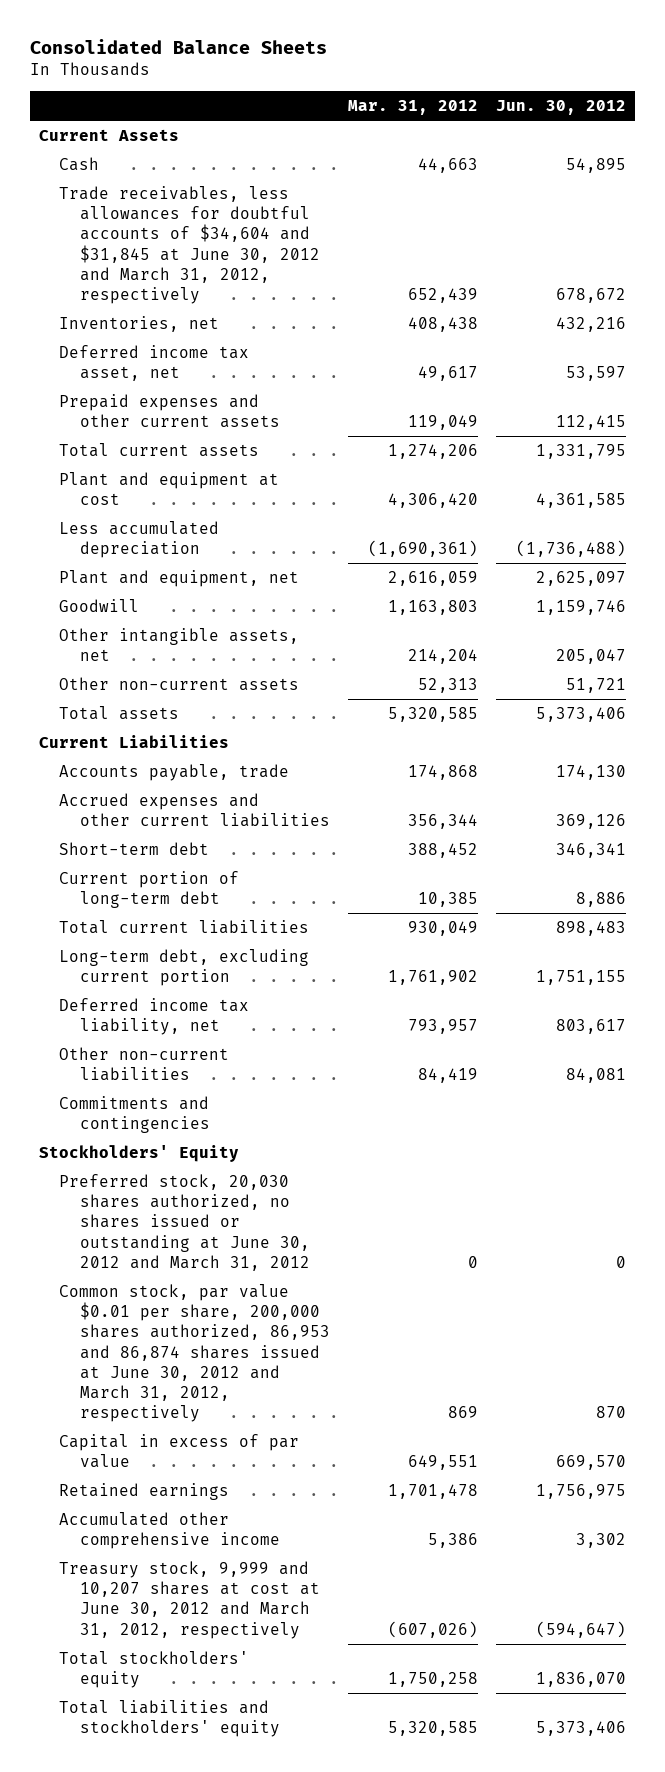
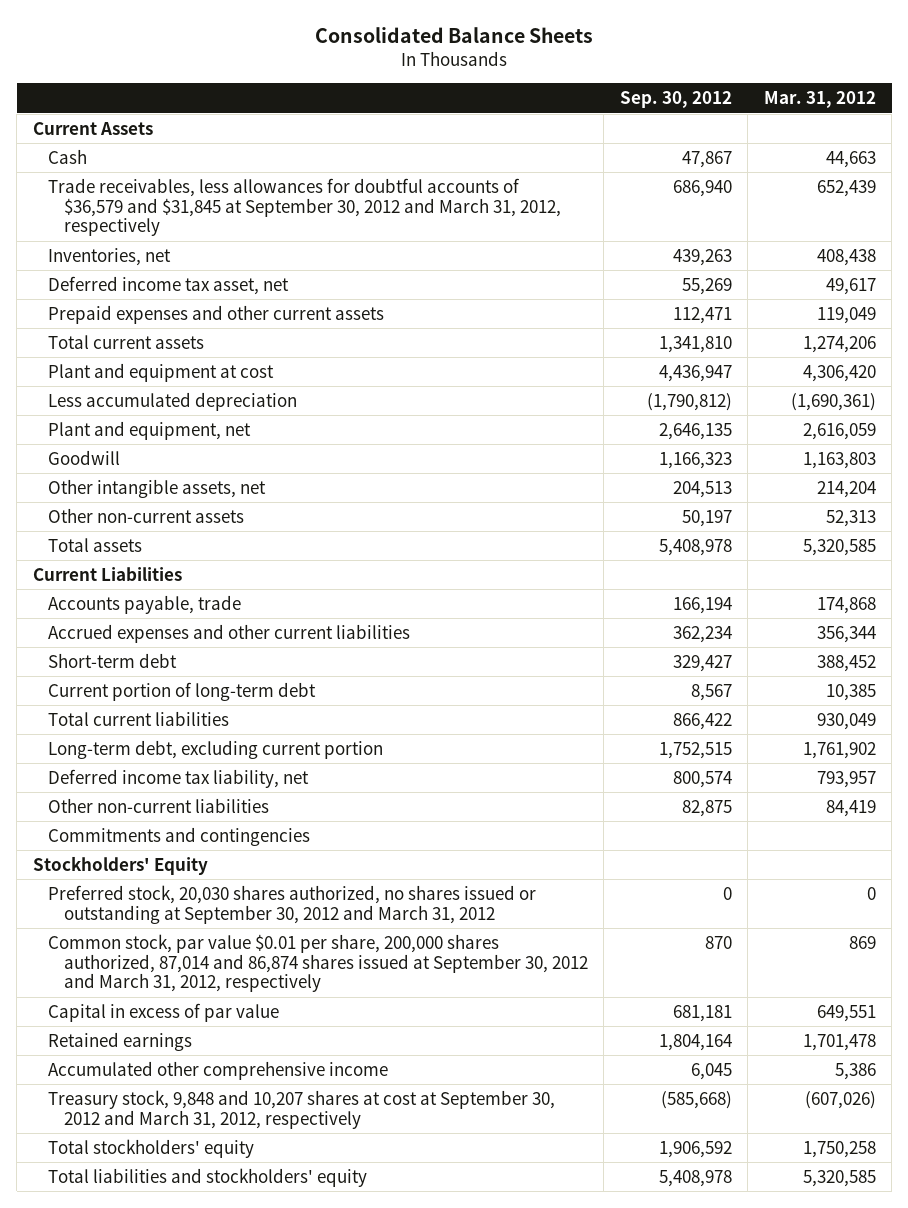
[495,99,626,115] Jun. 30, 2012 -> none
none -> [619,91,732,109] Sep. 30, 2012
[59,186,321,304] Trade receivables, less allowances for doubtful accounts of $34,604 and $31,845 at June 30, 2012 and March 31, 2012, respectively -> [48,177,561,237] Trade receivables, less allowances for doubtful accounts of $36,579 and $31,845 at September 30, 2012 and March 31, 2012, respectively
[59,1174,311,1271] Preferred stock, 20,030 shares authorized, no shares issued or outstanding at June 30, 2012 and March 31, 2012 -> [48,884,537,924] Preferred stock, 20,030 shares authorized, no shares issued or outstanding at September 30, 2012 and March 31, 2012
[59,1284,331,1423] Common stock, par value $0.01 per share, 200,000 shares authorized, 86,953 and 86,874 shares issued at June 30, 2012 and March 31, 2012, respectively -> [48,933,588,993] Common stock, par value $0.01 per share, 200,000 shares authorized, 87,014 and 86,874 shares issued at September 30, 2012 and March 31, 2012, respectively
[59,1561,321,1639] Treasury stock, 9,999 and 10,207 shares at cost at June 30, 2012 and March 31, 2012, respectively -> [48,1089,556,1129] Treasury stock, 9,848 and 10,207 shares at cost at September 30, 2012 and March 31, 2012, respectively

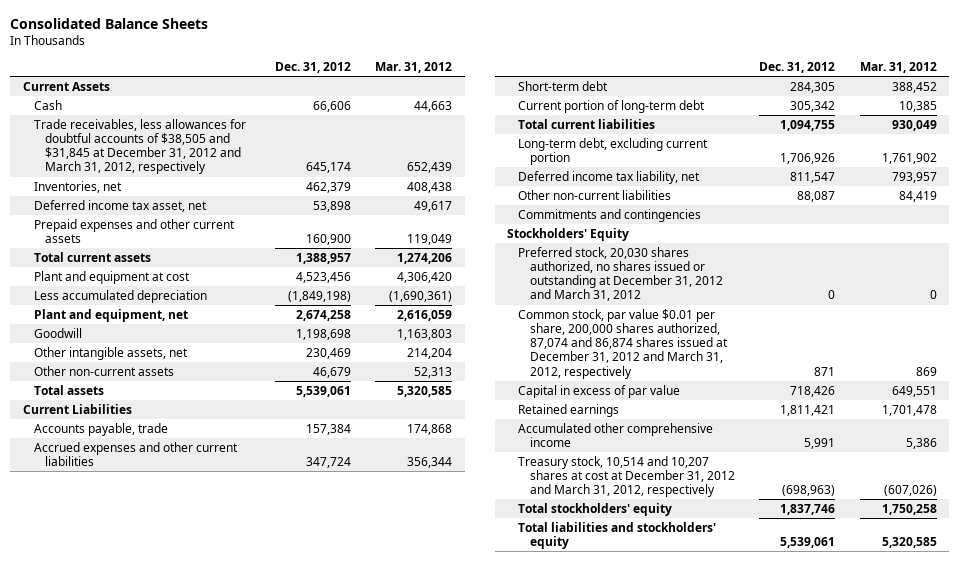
[619,91,732,109] Sep. 30, 2012 -> none
none -> [274,61,351,73] Dec. 31, 2012
[48,177,561,237] Trade receivables, less allowances for doubtful accounts of $36,579 and $31,845 at September 30, 2012 and March 31, 2012, respectively -> [33,118,246,175] Trade receivables, less allowances for doubtful accounts of $38,505 and $31,845 at December 31, 2012 and March 31, 2012, respectively
[48,884,537,924] Preferred stock, 20,030 shares authorized, no shares issued or outstanding at September 30, 2012 and March 31, 2012 -> [518,246,723,302] Preferred stock, 20,030 shares authorized, no shares issued or outstanding at December 31, 2012 and March 31, 2012
[48,933,588,993] Common stock, par value $0.01 per share, 200,000 shares authorized, 87,014 and 86,874 shares issued at September 30, 2012 and March 31, 2012, respectively -> [518,308,728,379] Common stock, par value $0.01 per share, 200,000 shares authorized, 87,074 and 86,874 shares issued at December 31, 2012 and March 31, 2012, respectively
[48,1089,556,1129] Treasury stock, 9,848 and 10,207 shares at cost at September 30, 2012 and March 31, 2012, respectively -> [518,455,735,498] Treasury stock, 10,514 and 10,207 shares at cost at December 31, 2012 and March 31, 2012, respectively

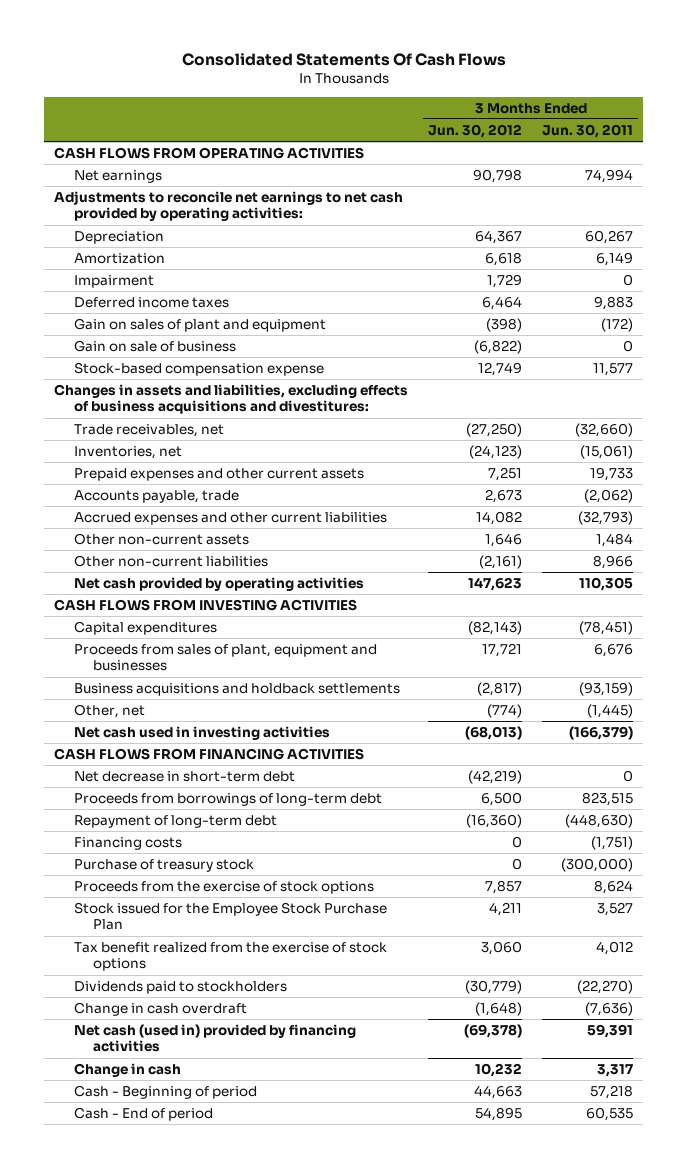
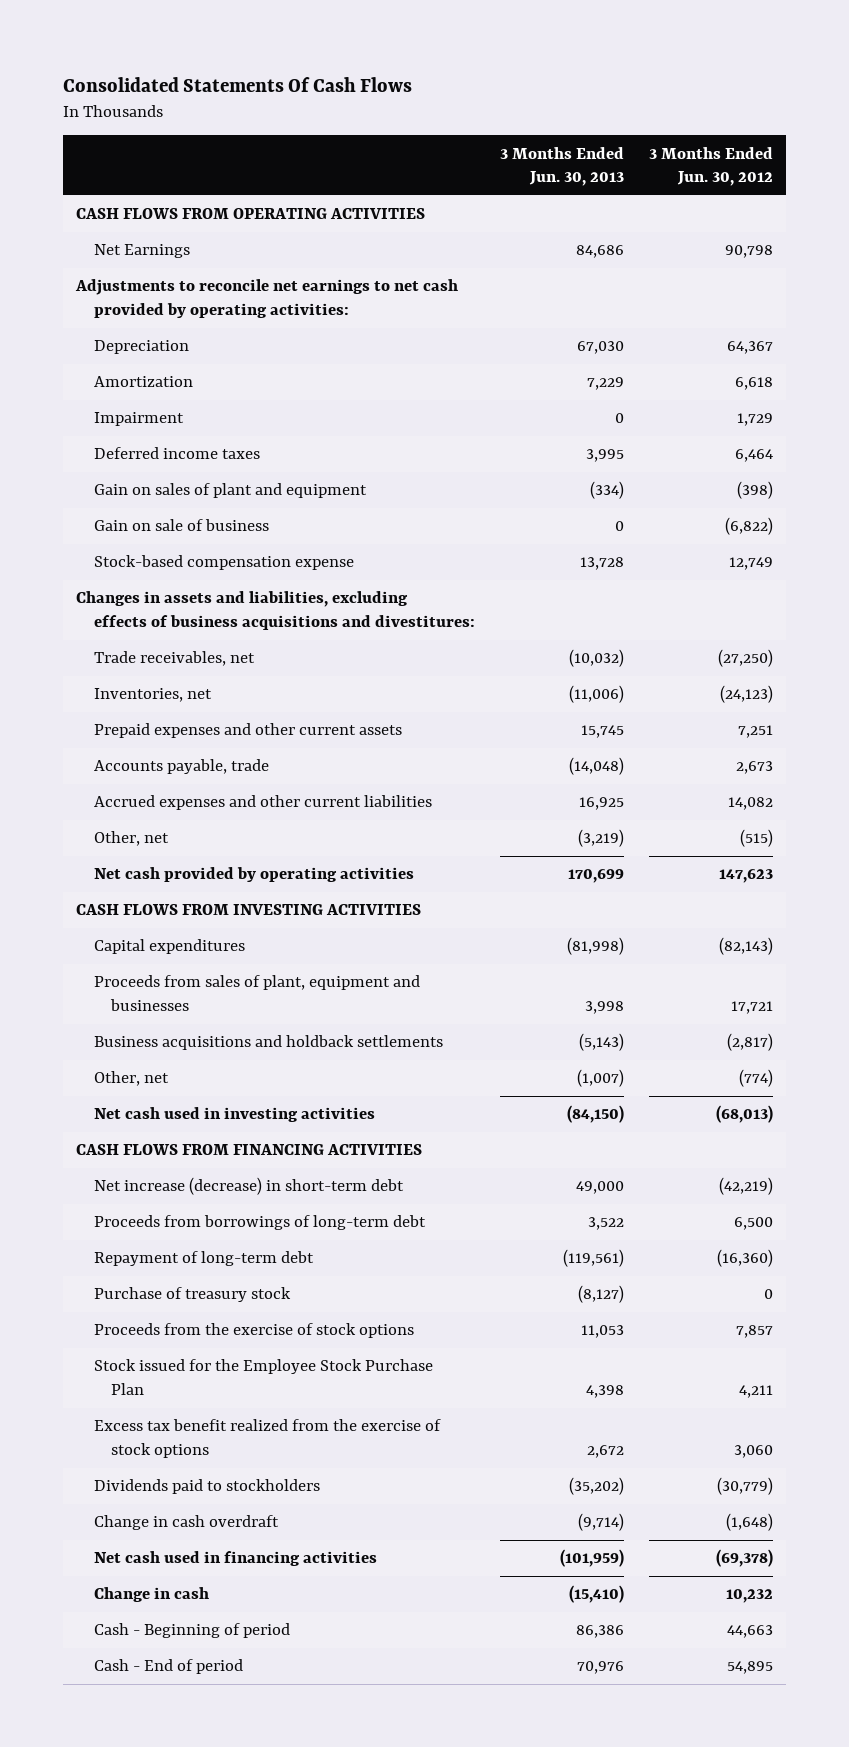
[542,123,634,138] Jun. 30, 2011 -> none
none -> [499,146,624,187] 3 Months Ended Jun. 30, 2013
[73,169,162,183] Net earnings -> [93,244,190,259] Net Earnings
[73,532,249,545] Other non-current assets -> none
[73,554,268,567] Other non-current liabilities -> none
none -> [93,831,169,847] Other, net
[73,770,295,782] Net decrease in short-term debt -> [93,1177,404,1196] Net increase (decrease) in short-term debt
[73,836,182,850] Financing costs -> none
[73,941,387,972] Tax benefit realized from the exercise of stock options -> [93,1419,441,1458] Excess tax benefit realized from the exercise of stock options
[73,1023,356,1053] Net cash (used in) provided by financing activities -> [93,1551,377,1567] Net cash used in financing activities

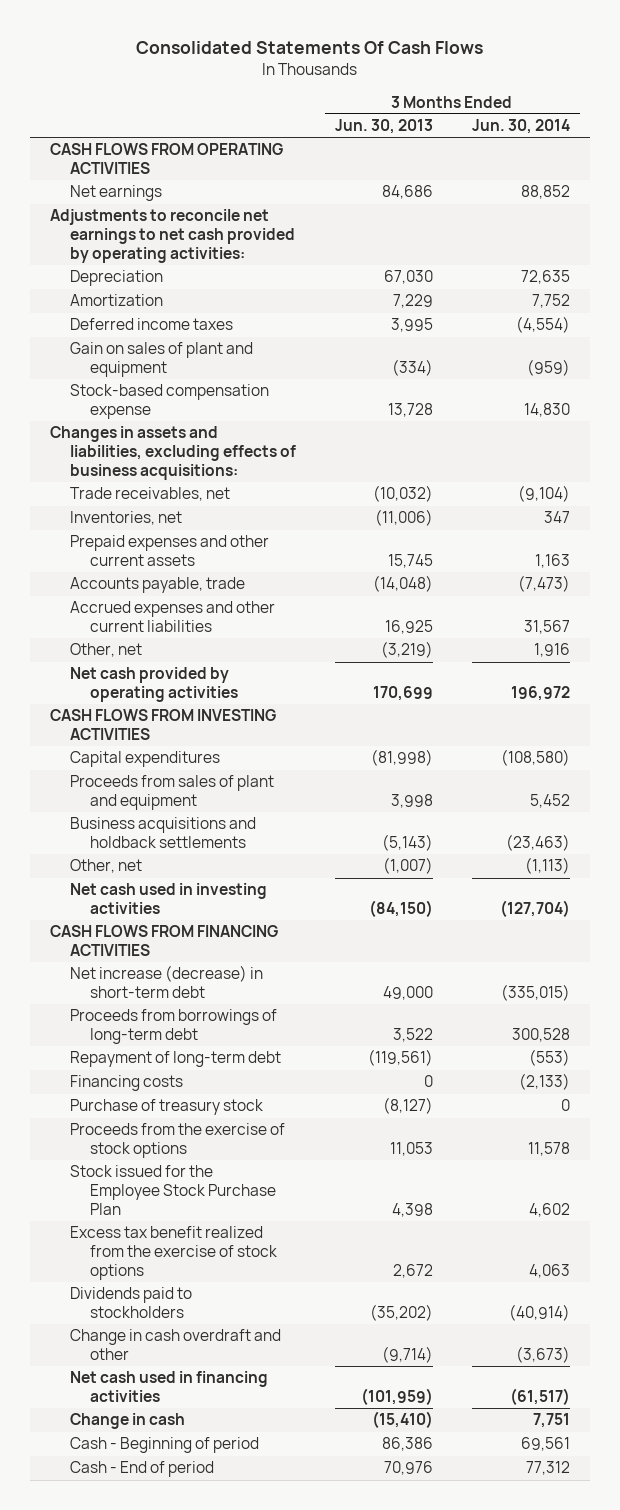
[649,146,774,187] 3 Months Ended Jun. 30, 2012 -> none
none -> [472,119,571,135] Jun. 30, 2014
[93,244,190,259] Net Earnings -> [69,185,162,202] Net earnings
[93,412,184,427] Impairment -> none
[93,519,269,532] Gain on sale of business -> none
[75,591,475,630] Changes in assets and liabilities, excluding effects of business acquisitions and divestitures: -> [49,426,296,481] Changes in assets and liabilities, excluding effects of business acquisitions:
[93,975,420,1011] Proceeds from sales of plant, equipment and businesses -> [69,775,274,811] Proceeds from sales of plant and equipment
none -> [69,1075,183,1092] Financing costs
[93,1515,279,1531] Change in cash overdraft -> [69,1329,281,1361] Change in cash overdraft and other

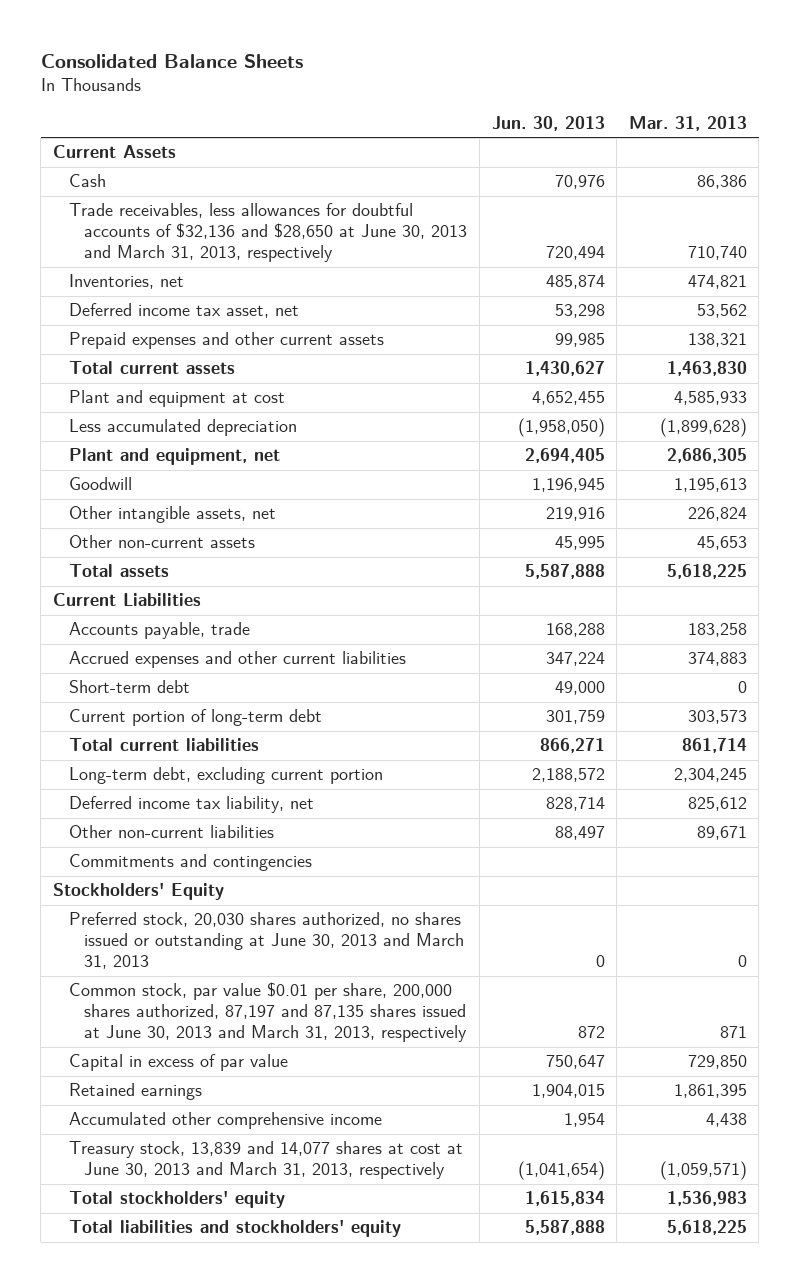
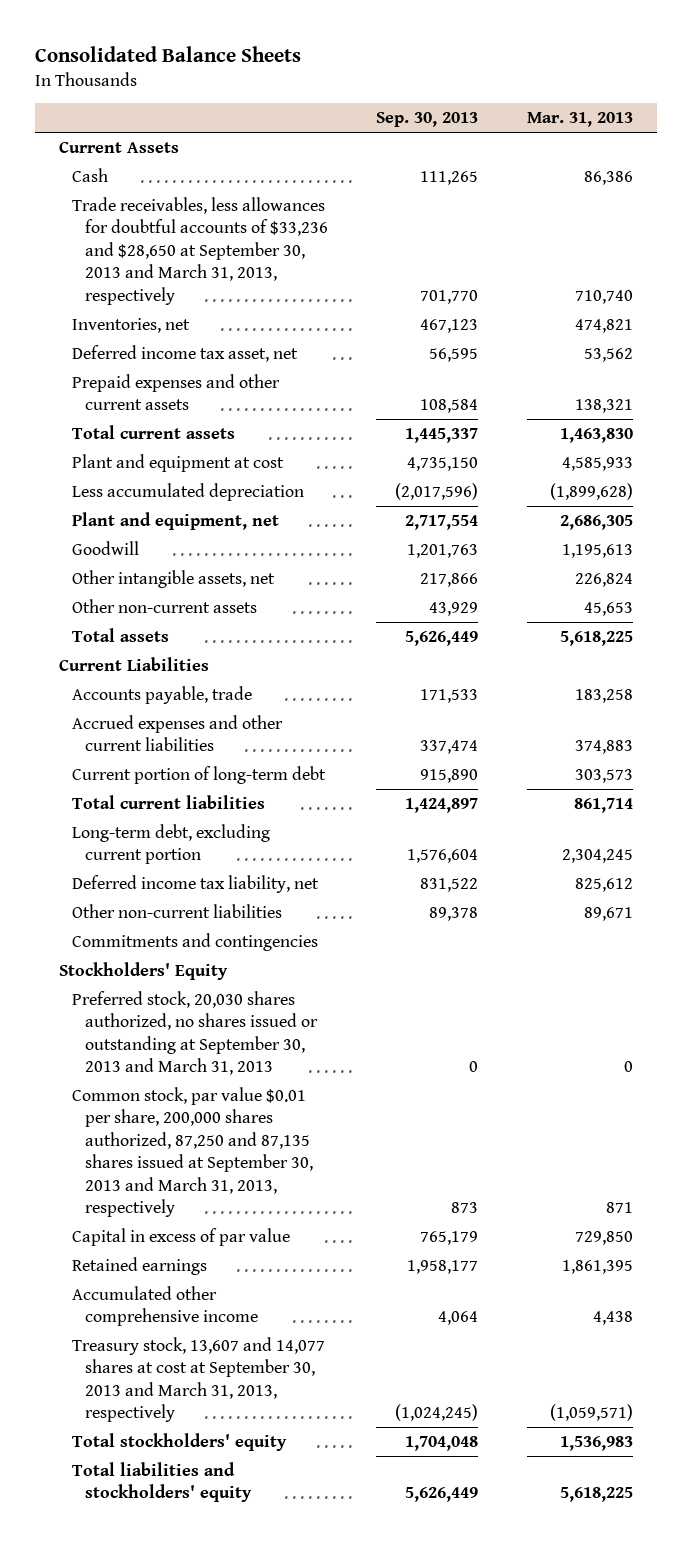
[491,116,605,132] Jun. 30, 2013 -> none
none -> [376,112,479,128] Sep. 30, 2013
[68,203,468,263] Trade receivables, less allowances for doubtful accounts of $32,136 and $28,650 at June 30, 2013 and March 31, 2013, respectively -> [71,196,328,305] Trade receivables, less allowances for doubtful accounts of $33,236 and $28,650 at September 30, 2013 and March 31, 2013, respectively
[68,680,190,694] Short-term debt -> none
[68,912,465,970] Preferred stock, 20,030 shares authorized, no shares issued or outstanding at June 30, 2013 and March 31, 2013 -> [71,990,318,1076] Preferred stock, 20,030 shares authorized, no shares issued or outstanding at September 30, 2013 and March 31, 2013
[68,982,468,1043] Common stock, par value $0.01 per share, 200,000 shares authorized, 87,197 and 87,135 shares issued at June 30, 2013 and March 31, 2013, respectively -> [71,1086,313,1218] Common stock, par value $0.01 per share, 200,000 shares authorized, 87,250 and 87,135 shares issued at September 30, 2013 and March 31, 2013, respectively
[68,1141,463,1180] Treasury stock, 13,839 and 14,077 shares at cost at June 30, 2013 and March 31, 2013, respectively -> [71,1336,325,1423] Treasury stock, 13,607 and 14,077 shares at cost at September 30, 2013 and March 31, 2013, respectively

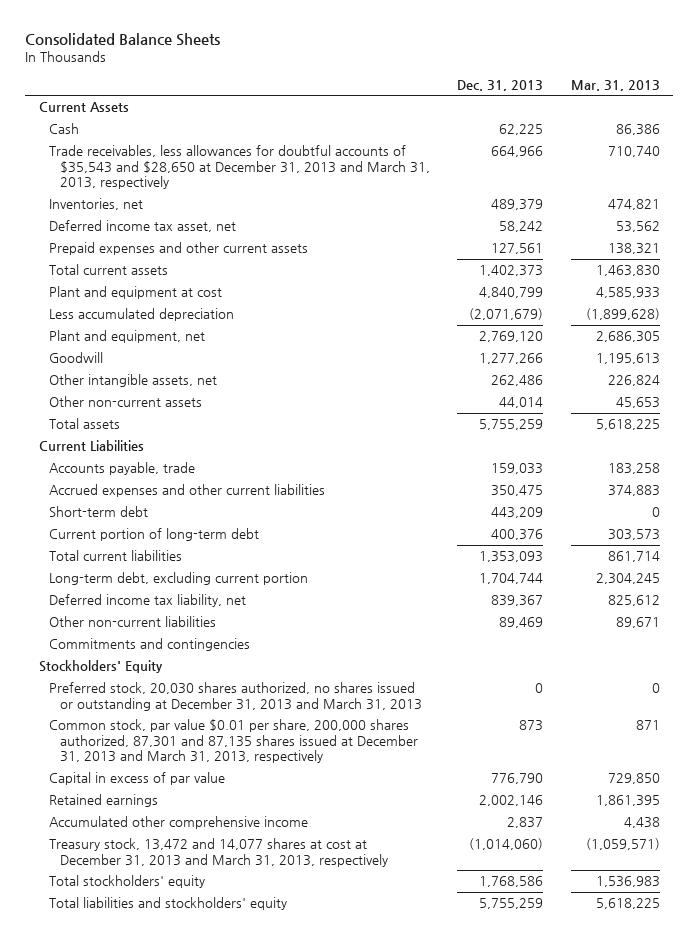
[376,112,479,128] Sep. 30, 2013 -> none
none -> [457,79,544,91] Dec. 31, 2013
[71,196,328,305] Trade receivables, less allowances for doubtful accounts of $33,236 and $28,650 at September 30, 2013 and March 31, 2013, respectively -> [49,145,431,190] Trade receivables, less allowances for doubtful accounts of $35,543 and $28,650 at December 31, 2013 and March 31, 2013, respectively
none -> [49,506,149,518] Short-term debt
[71,990,318,1076] Preferred stock, 20,030 shares authorized, no shares issued or outstanding at September 30, 2013 and March 31, 2013 -> [49,682,423,711] Preferred stock, 20,030 shares authorized, no shares issued or outstanding at December 31, 2013 and March 31, 2013
[71,1086,313,1218] Common stock, par value $0.01 per share, 200,000 shares authorized, 87,250 and 87,135 shares issued at September 30, 2013 and March 31, 2013, respectively -> [49,719,419,764] Common stock, par value $0.01 per share, 200,000 shares authorized, 87,301 and 87,135 shares issued at December 31, 2013 and March 31, 2013, respectively
[71,1336,325,1423] Treasury stock, 13,607 and 14,077 shares at cost at September 30, 2013 and March 31, 2013, respectively -> [49,838,389,867] Treasury stock, 13,472 and 14,077 shares at cost at December 31, 2013 and March 31, 2013, respectively

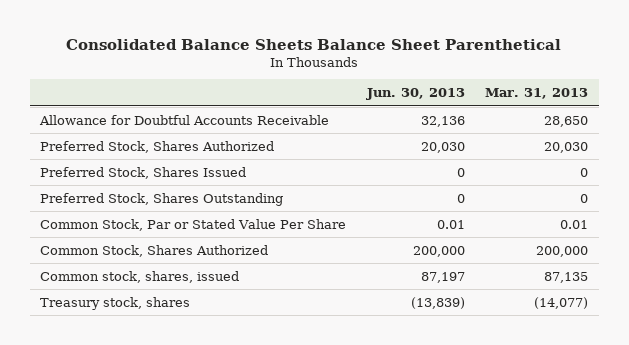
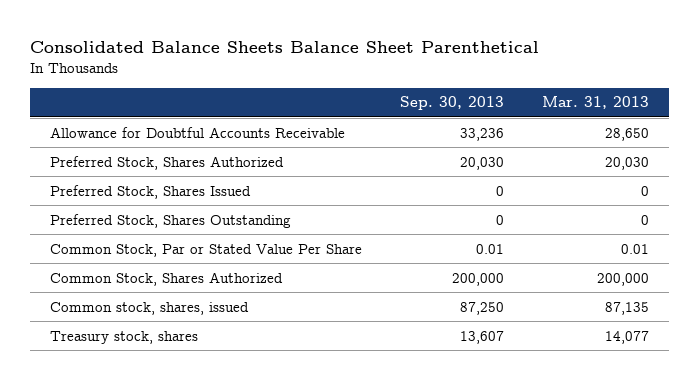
[365,88,465,101] Jun. 30, 2013 -> none
none -> [399,96,504,111] Sep. 30, 2013
[534,296,589,309] (14,077) -> [605,330,650,344] 14,077

